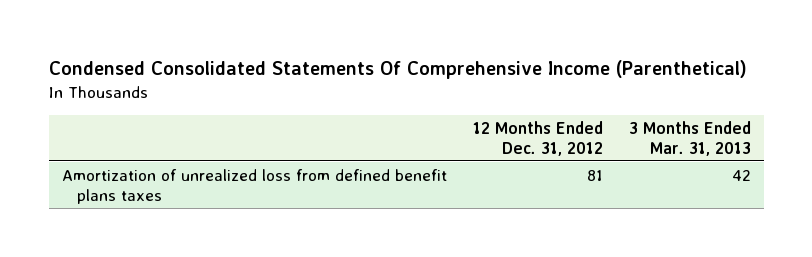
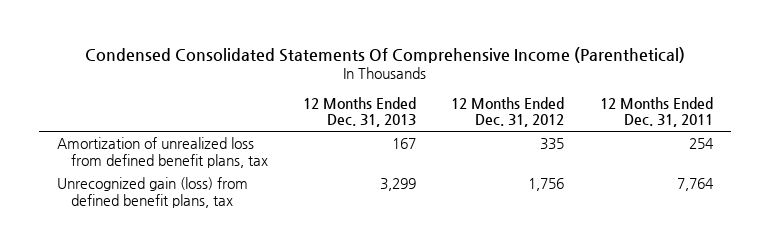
[628,120,751,156] 3 Months Ended Mar. 31, 2013 -> none
none -> [303,96,417,128] 12 Months Ended Dec. 31, 2013
none -> [599,96,713,128] 12 Months Ended Dec. 31, 2011
[61,168,447,204] Amortization of unrealized loss from defined benefit plans taxes -> [56,137,268,168] Amortization of unrealized loss from defined benefit plans, tax
[586,169,603,181] 81 -> [540,138,565,151] 335
none -> [56,177,248,208] Unrecognized gain (loss) from defined benefit plans, tax

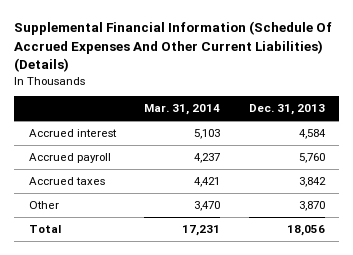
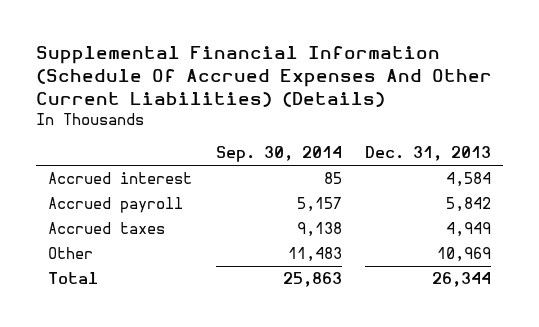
[144,104,221,116] Mar. 31, 2014 -> none
none -> [215,146,342,163] Sep. 30, 2014
[298,153,325,164] 5,760 -> [446,197,492,213] 5,842
[298,177,326,188] 3,842 -> [446,222,492,238] 4,949
[298,201,325,212] 3,870 -> [437,247,492,263] 10,969
[286,225,325,237] 18,056 -> [432,272,492,288] 26,344

